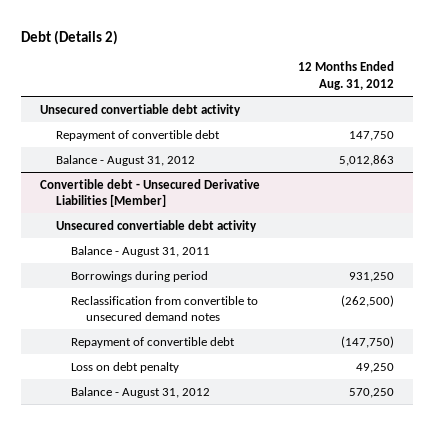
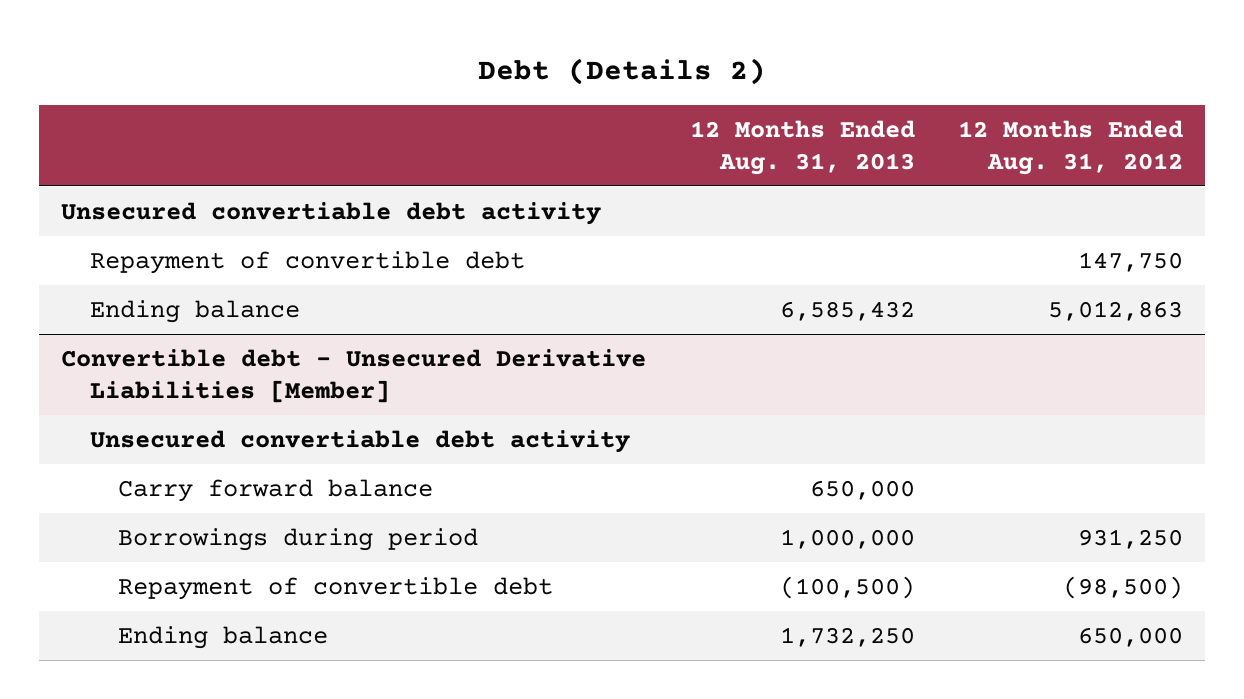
none -> [689,119,915,175] 12 Months Ended Aug. 31, 2013
[55,154,195,166] Balance - August 31, 2012 -> [89,300,300,324] Ending balance
[70,245,210,257] Balance - August 31, 2011 -> [118,479,434,503] Carry forward balance
[70,295,258,322] Reclassification from convertible to unsecured demand notes -> none
[70,361,179,373] Loss on debt penalty -> none
[341,335,395,348] (147,750) -> [1063,576,1184,600] (98,500)
[70,386,210,398] Balance - August 31, 2012 -> [118,626,329,650] Ending balance
[349,387,395,398] 570,250 -> [1078,627,1184,648] 650,000

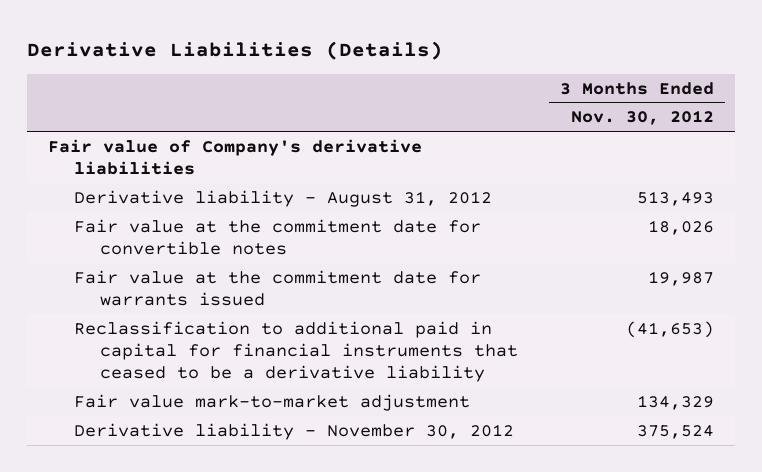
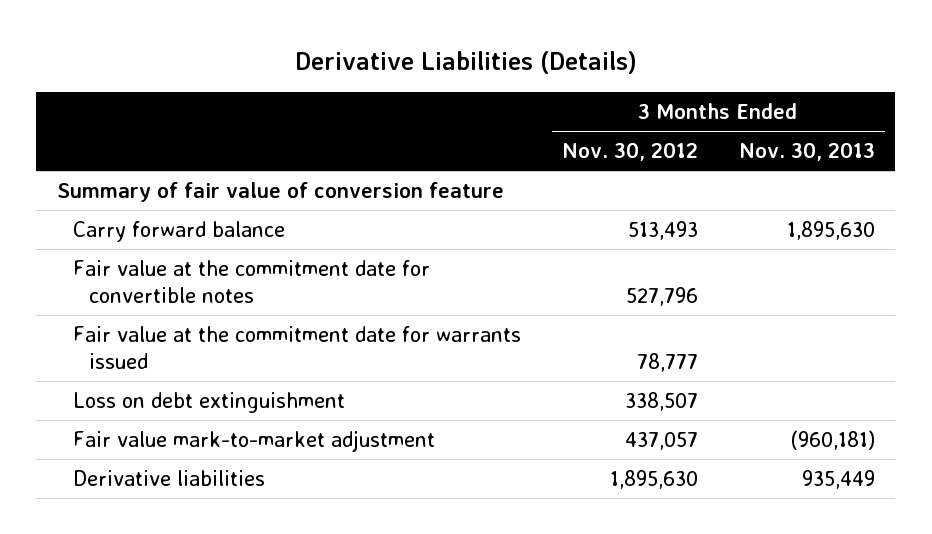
none -> [738,142,875,162] Nov. 30, 2013
[48,138,423,175] Fair value of Company's derivative liabilities -> none
[73,320,518,382] Reclassification to additional paid in capital for financial instruments that ceased to be a derivative liability -> none
[73,422,514,440] Derivative liability - November 30, 2012 -> none
none -> [56,182,504,203] Summary of fair value of conversion feature
[73,189,492,207] Derivative liability - August 31, 2012 -> [72,221,285,243] Carry forward balance
[648,219,715,235] 18,026 -> [625,286,698,306] 527,796
[648,270,715,286] 19,987 -> [636,352,698,372] 78,777
none -> [72,392,345,414] Loss on debt extinguishment
[637,394,715,410] 134,329 -> [624,432,698,451] 437,057
none -> [72,470,265,487] Derivative liabilities

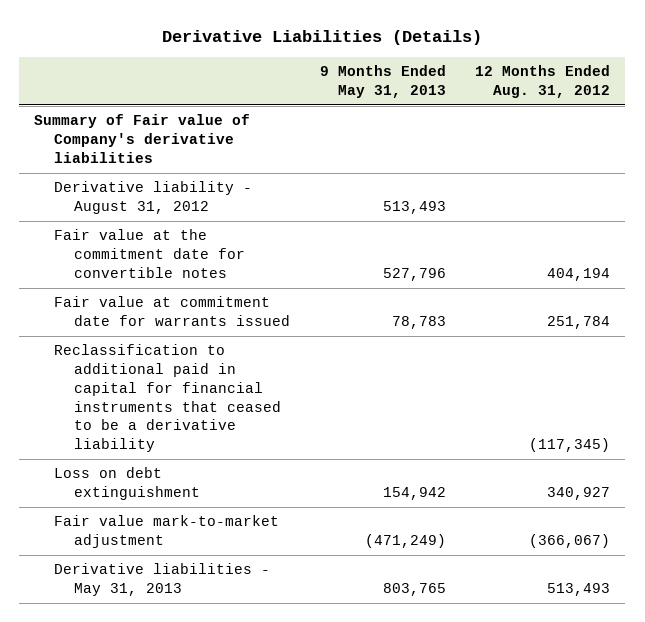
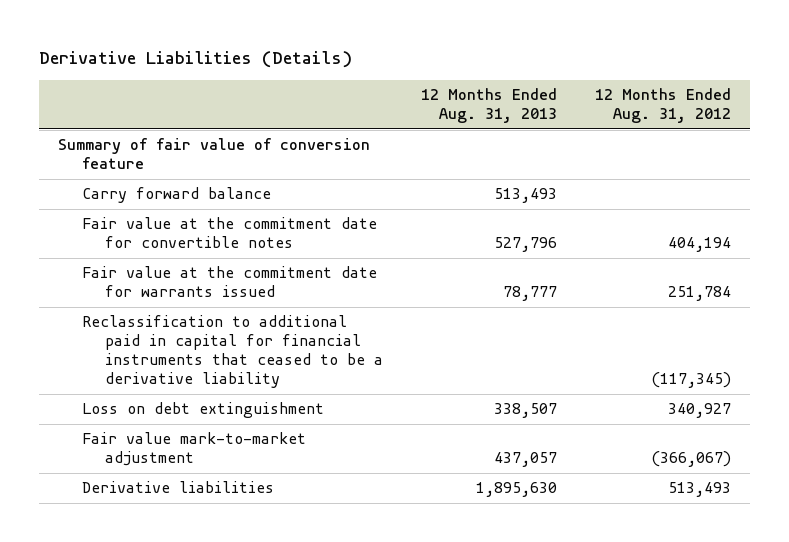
[319,65,446,98] 9 Months Ended May 31, 2013 -> none
none -> [420,88,557,124] 12 Months Ended Aug. 31, 2013
[34,114,251,163] Summary of Fair value of Company's derivative liabilities -> none
none -> [58,138,371,170] Summary of fair value of conversion feature
[54,181,253,215] Derivative liability - August 31, 2012 -> [81,187,271,204] Carry forward balance
[54,296,290,327] Fair value at commitment date for warrants issued -> [81,266,377,298] Fair value at the commitment date for warrants issued
[54,563,271,597] Derivative liabilities - May 31, 2013 -> [81,481,274,494] Derivative liabilities

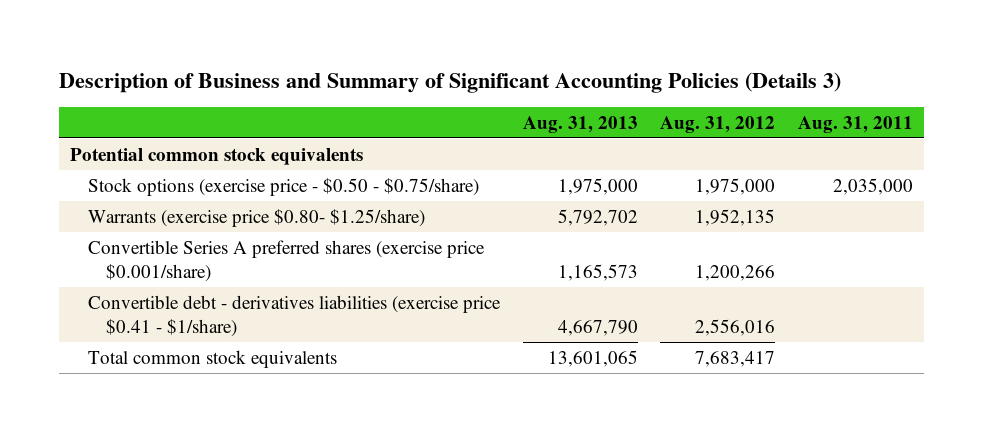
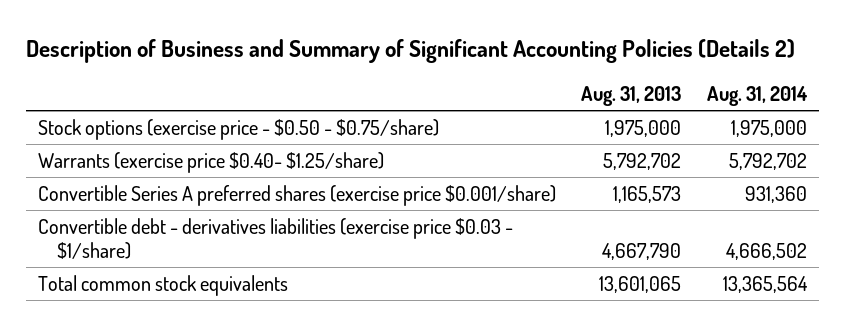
[58,71,841,93] Description of Business and Summary of Significant Accounting Policies (Details 3) -> [25,38,795,63] Description of Business and Summary of Significant Accounting Policies (Details 2)
[660,115,776,133] Aug. 31, 2012 -> none
[797,115,913,133] Aug. 31, 2011 -> none
none -> [706,86,808,107] Aug. 31, 2014
[69,147,363,165] Potential common stock equivalents -> none
[88,208,426,227] Warrants (exercise price $0.80- $1.25/share) -> [38,152,385,174] Warrants (exercise price $0.40- $1.25/share)
[88,294,502,337] Convertible debt - derivatives liabilities (exercise price $0.41 - $1/share) -> [38,218,514,260] Convertible debt - derivatives liabilities (exercise price $0.03 - $1/share)

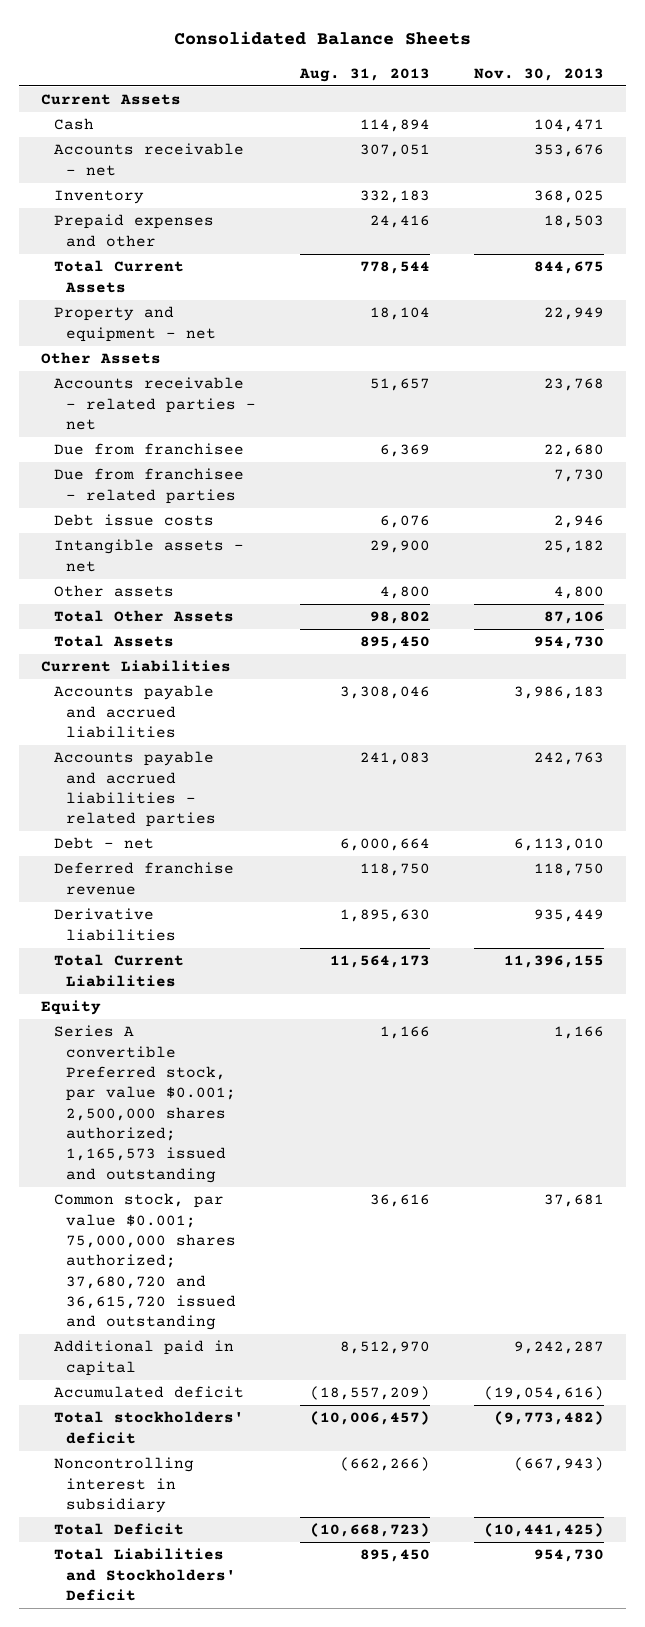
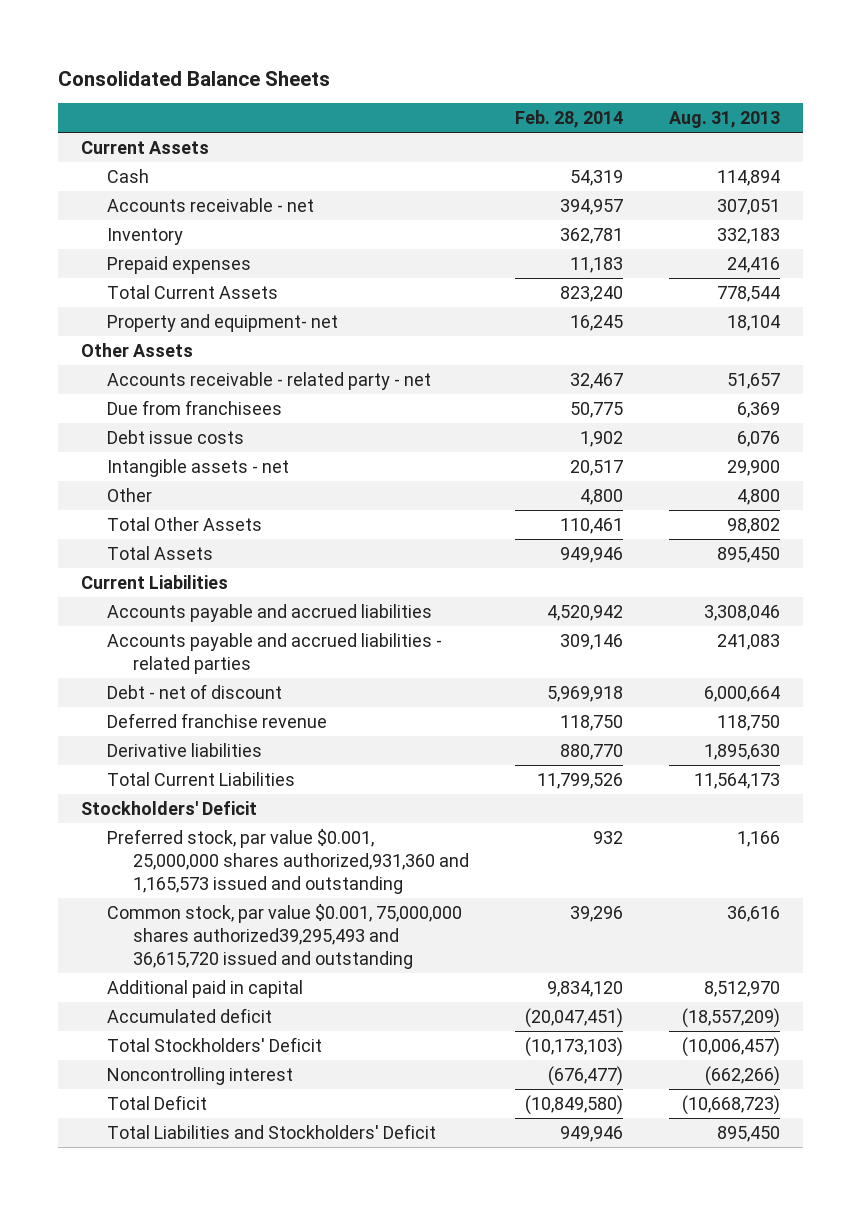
[474,67,605,81] Nov. 30, 2013 -> none
none -> [515,110,624,129] Feb. 28, 2014
[53,214,214,247] Prepaid expenses and other -> [106,255,251,274] Prepaid expenses
[53,306,217,342] Property and equipment - net -> [106,313,338,332] Property and equipment- net
[53,468,244,504] Due from franchisee - related parties -> none
[53,377,257,431] Accounts receivable - related parties - net -> [106,371,431,390] Accounts receivable - related party - net
[53,443,244,456] Due from franchisee -> [106,399,282,415] Due from franchisees
[53,585,174,598] Other assets -> [106,487,152,502] Other
[53,837,154,850] Debt - net -> [106,683,282,699] Debt - net of discount
[41,1000,102,1016] Equity -> [80,800,257,815] Stockholders' Deficit
[53,1025,237,1183] Series A convertible Preferred stock, par value $0.001; 2,500,000 shares authorized; 1,165,573 issued and outstanding -> [106,828,470,894] Preferred stock, par value $0.001, 25,000,000 shares authorized,931,360 and 1,165,573 issued and outstanding
[53,1193,237,1331] Common stock, par value $0.001; 75,000,000 shares authorized; 37,680,720 and 36,615,720 issued and outstanding -> [106,903,462,969] Common stock, par value $0.001, 75,000,000 shares authorized39,295,493 and 36,615,720 issued and outstanding
[53,1411,244,1444] Total stockholders' deficit -> [106,1036,322,1052] Total Stockholders' Deficit
[53,1457,194,1514] Noncontrolling interest in subsidiary -> [106,1066,293,1085] Noncontrolling interest

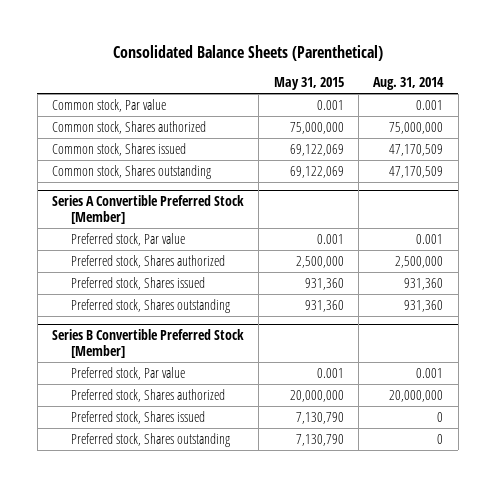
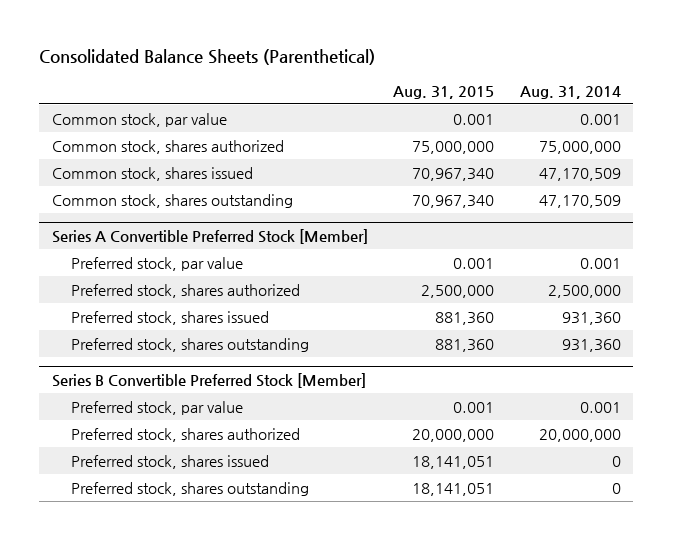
[273,77,344,91] May 31, 2015 -> none
none -> [393,85,495,99] Aug. 31, 2015
[51,98,166,112] Common stock, Par value -> [51,112,227,127] Common stock, par value
[51,120,206,134] Common stock, Shares authorized -> [51,139,284,154] Common stock, shares authorized
[51,142,186,156] Common stock, Shares issued -> [51,166,253,181] Common stock, shares issued
[51,164,211,179] Common stock, Shares outstanding -> [51,193,293,208] Common stock, shares outstanding
[71,232,186,246] Preferred stock, Par value -> [70,256,243,271] Preferred stock, par value
[71,254,226,268] Preferred stock, Shares authorized -> [70,283,300,298] Preferred stock, shares authorized
[71,276,206,290] Preferred stock, Shares issued -> [70,310,269,325] Preferred stock, shares issued
[71,298,231,313] Preferred stock, Shares outstanding -> [70,337,309,352] Preferred stock, shares outstanding
[71,366,186,380] Preferred stock, Par value -> [70,400,243,415] Preferred stock, par value
[71,388,226,402] Preferred stock, Shares authorized -> [70,427,300,442] Preferred stock, shares authorized
[71,410,206,424] Preferred stock, Shares issued -> [70,454,269,469] Preferred stock, shares issued
[71,432,231,447] Preferred stock, Shares outstanding -> [70,481,309,496] Preferred stock, shares outstanding

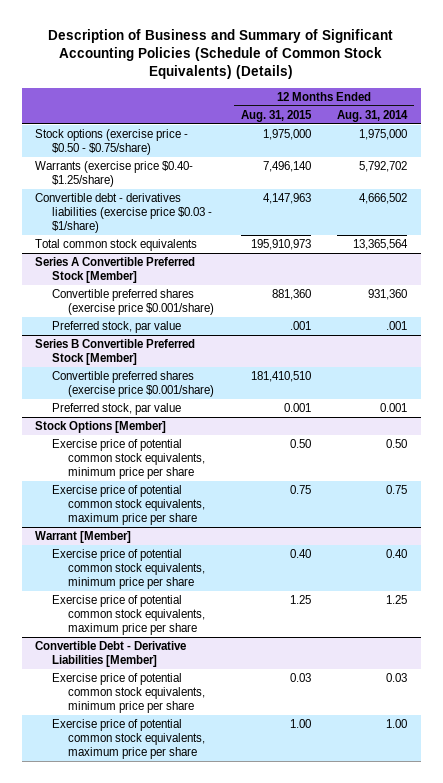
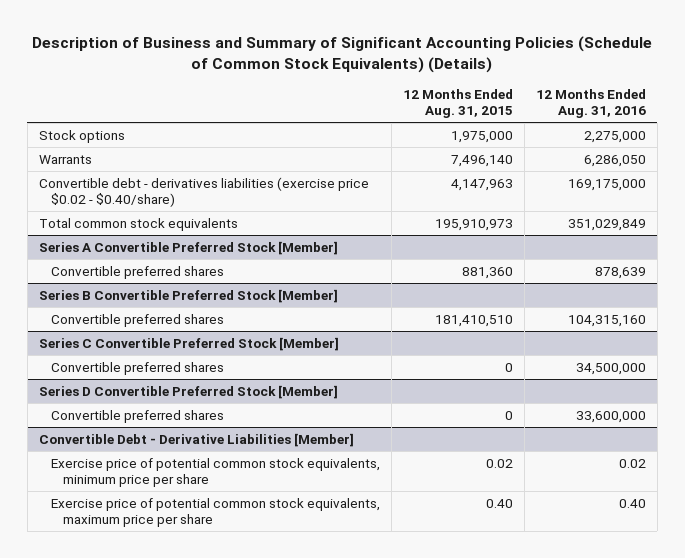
[337,109,409,122] Aug. 31, 2014 -> none
none -> [535,88,646,119] 12 Months Ended Aug. 31, 2016
[35,128,189,155] Stock options (exercise price - $0.50 - $0.75/share) -> [38,129,125,143] Stock options
[35,160,194,187] Warrants (exercise price $0.40- $1.25/share) -> [38,154,92,164] Warrants
[35,192,212,233] Convertible debt - derivatives liabilities (exercise price $0.03 - $1/share) -> [38,176,369,207] Convertible debt - derivatives liabilities (exercise price $0.02 - $0.40/share)
[51,320,181,333] Preferred stock, par value -> none
[51,288,214,315] Convertible preferred shares (exercise price $0.001/share) -> [51,265,225,279] Convertible preferred shares
[51,402,181,415] Preferred stock, par value -> none
[35,420,167,433] Stock Options [Member] -> none
[51,438,205,479] Exercise price of potential common stock equivalents, minimum price per share -> none
[51,484,205,525] Exercise price of potential common stock equivalents, maximum price per share -> none
[35,530,132,543] Warrant [Member] -> none
[51,548,205,589] Exercise price of potential common stock equivalents, minimum price per share -> none
[51,594,205,635] Exercise price of potential common stock equivalents, maximum price per share -> none
[51,370,214,397] Convertible preferred shares (exercise price $0.001/share) -> [51,313,225,327] Convertible preferred shares
none -> [38,336,339,351] Series C Convertible Preferred Stock [Member]
none -> [51,361,225,375] Convertible preferred shares
none -> [38,384,338,399] Series D Convertible Preferred Stock [Member]
none -> [51,409,225,423] Convertible preferred shares
[289,672,311,682] 0.03 -> [485,458,513,468] 0.02
[289,718,311,728] 1.00 -> [485,498,513,508] 0.40

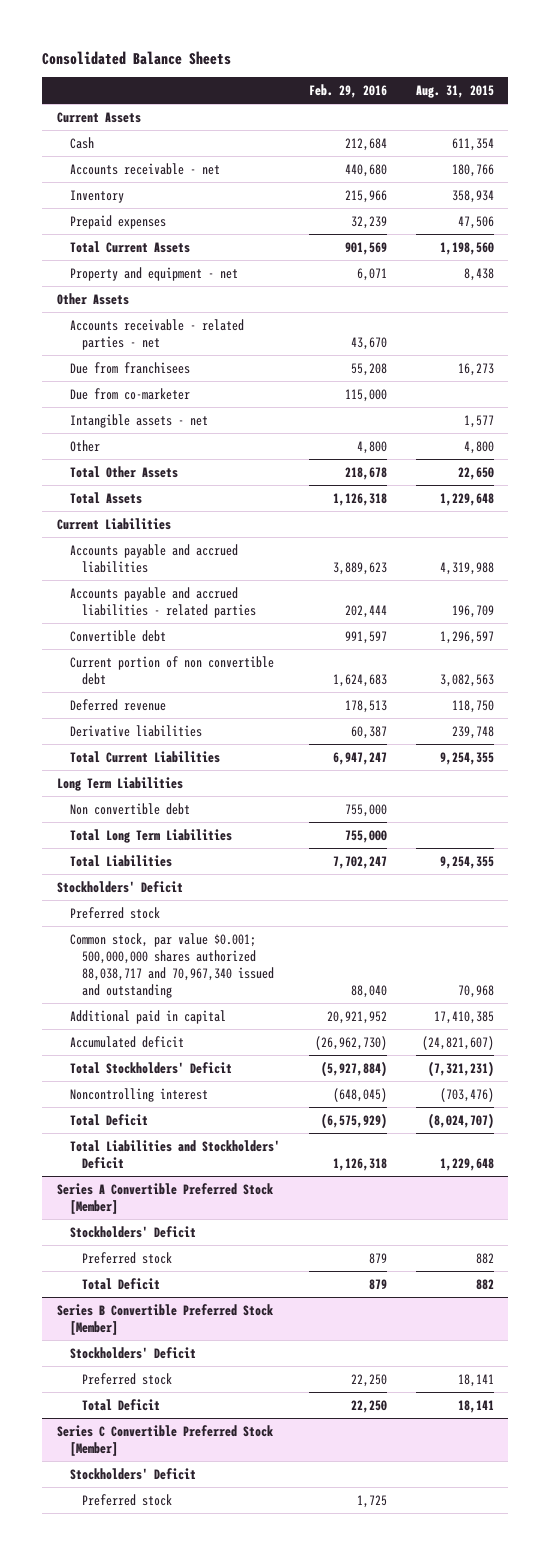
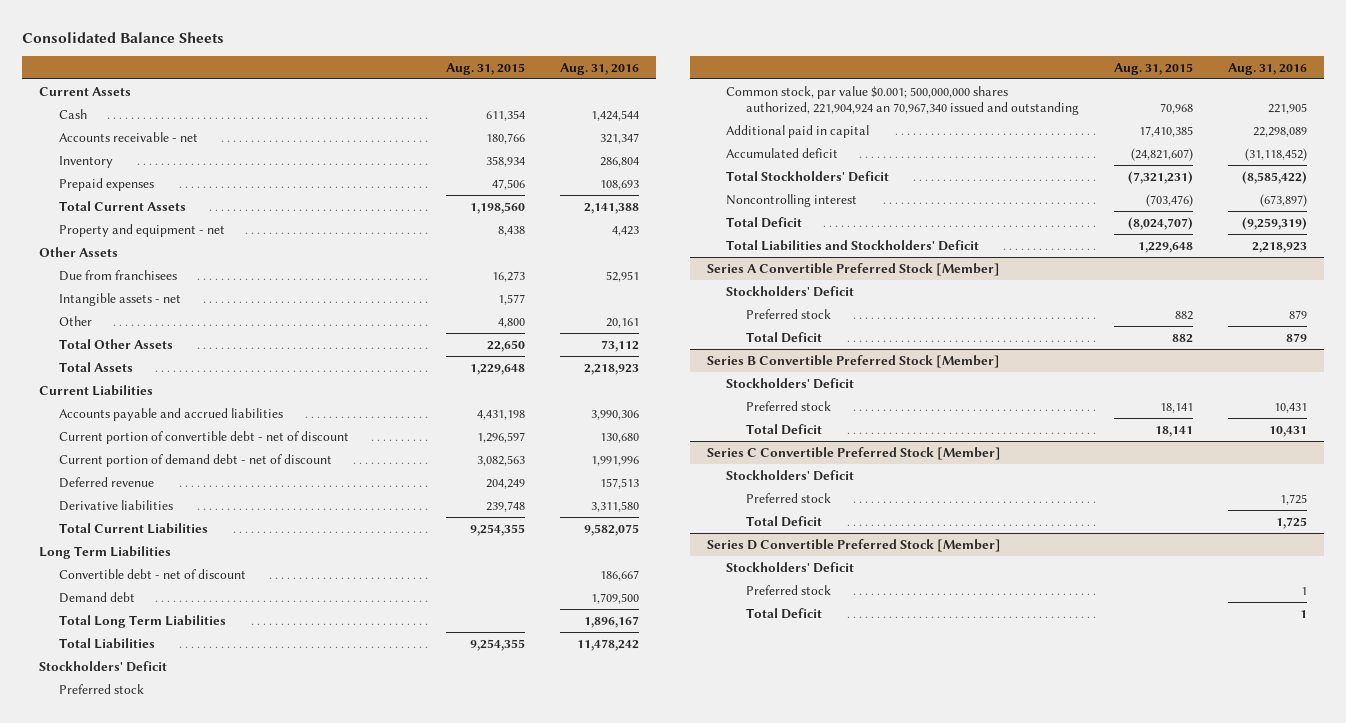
[308,84,387,99] Feb. 29, 2016 -> none
none -> [559,62,639,75] Aug. 31, 2016
[69,318,244,350] Accounts receivable - related parties - net -> none
[69,387,190,400] Due from co-marketer -> none
[69,586,257,618] Accounts payable and accrued liabilities - related parties -> none
[439,561,494,575] 4,319,988 -> [476,409,525,420] 4,431,198
[69,629,166,642] Convertible debt -> [58,430,349,444] Current portion of convertible debt - net of discount
[69,655,274,685] Current portion of non convertible debt -> [58,453,332,467] Current portion of demand debt - net of discount
[451,699,494,713] 118,750 -> [485,478,525,489] 204,249
[69,802,190,815] Non convertible debt -> none
none -> [58,568,246,579] Convertible debt - net of discount
none -> [58,591,135,603] Demand debt
[69,932,275,998] Common stock, par value $0.001; 500,000,000 shares authorized 88,038,717 and 70,967,340 issued and outstanding -> [726,85,1079,116] Common stock, par value $0.001; 500,000,000 shares authorized, 221,904,924 an 70,967,340 issued and outstanding
none -> [745,515,822,527] Total Deficit
none -> [707,538,1002,552] Series D Convertible Preferred Stock [Member]
none -> [726,561,855,573] Stockholders' Deficit
none -> [745,584,831,595] Preferred stock
none -> [745,607,822,619] Total Deficit

